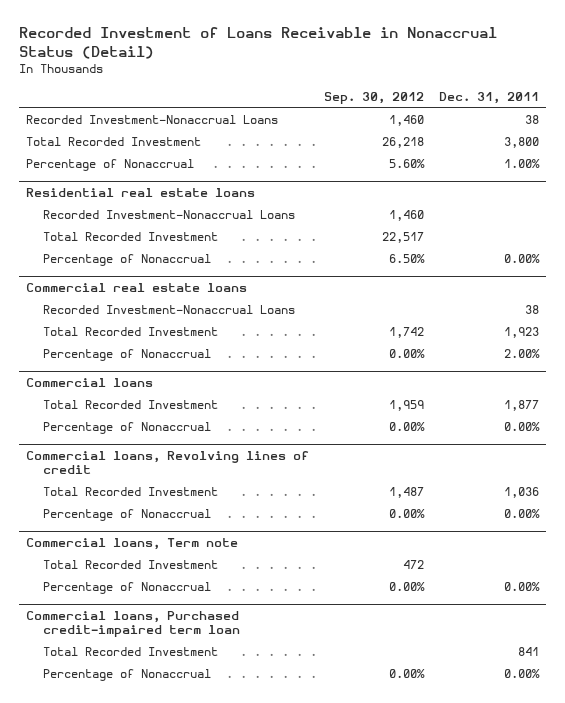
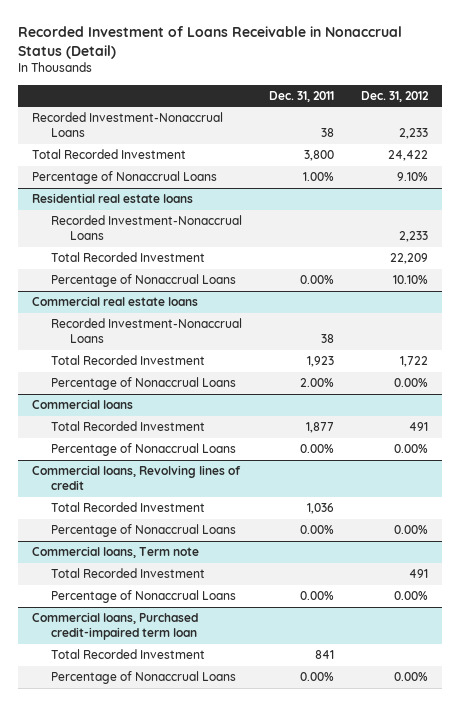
[323,91,424,104] Sep. 30, 2012 -> none
none -> [361,90,430,102] Dec. 31, 2012
[26,158,195,171] Percentage of Nonaccrual -> [31,171,217,185] Percentage of Nonaccrual Loans
[42,253,211,266] Percentage of Nonaccrual -> [50,274,236,288] Percentage of Nonaccrual Loans
[42,348,211,361] Percentage of Nonaccrual -> [50,377,236,391] Percentage of Nonaccrual Loans
[42,421,211,434] Percentage of Nonaccrual -> [50,443,236,457] Percentage of Nonaccrual Loans
[42,508,211,521] Percentage of Nonaccrual -> [50,524,236,538] Percentage of Nonaccrual Loans
[42,581,211,594] Percentage of Nonaccrual -> [50,590,236,604] Percentage of Nonaccrual Loans
[42,668,211,681] Percentage of Nonaccrual -> [50,671,236,685] Percentage of Nonaccrual Loans

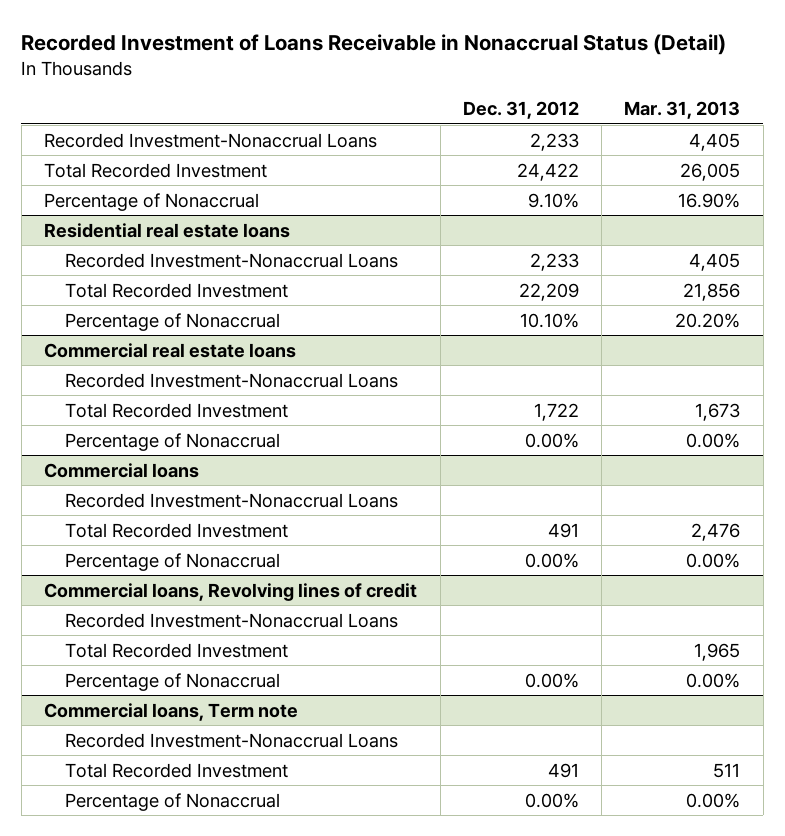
[269,90,335,102] Dec. 31, 2011 -> none
none -> [624,101,741,120] Mar. 31, 2013
[31,171,217,185] Percentage of Nonaccrual Loans -> [44,192,260,211] Percentage of Nonaccrual
[50,274,236,288] Percentage of Nonaccrual Loans -> [65,312,281,331] Percentage of Nonaccrual
[50,377,236,391] Percentage of Nonaccrual Loans -> [65,432,281,451] Percentage of Nonaccrual
none -> [65,492,399,508] Recorded Investment-Nonaccrual Loans
[50,443,236,457] Percentage of Nonaccrual Loans -> [65,552,281,571] Percentage of Nonaccrual
none -> [65,612,399,628] Recorded Investment-Nonaccrual Loans
[50,524,236,538] Percentage of Nonaccrual Loans -> [65,672,281,691] Percentage of Nonaccrual
none -> [65,732,399,748] Recorded Investment-Nonaccrual Loans
[31,612,198,641] Commercial loans, Purchased credit-impaired term loan -> none
[50,649,205,660] Total Recorded Investment -> none
[50,671,236,685] Percentage of Nonaccrual Loans -> none
[50,590,236,604] Percentage of Nonaccrual Loans -> [65,792,281,811] Percentage of Nonaccrual

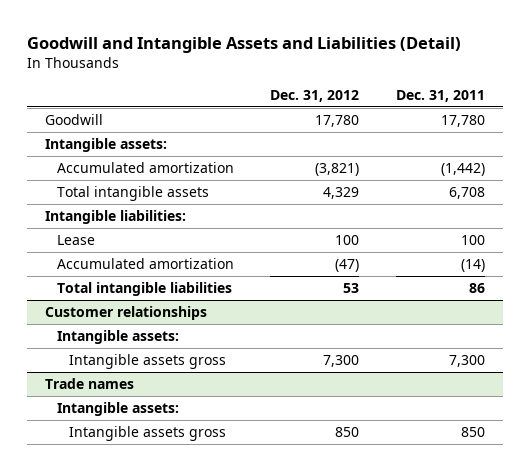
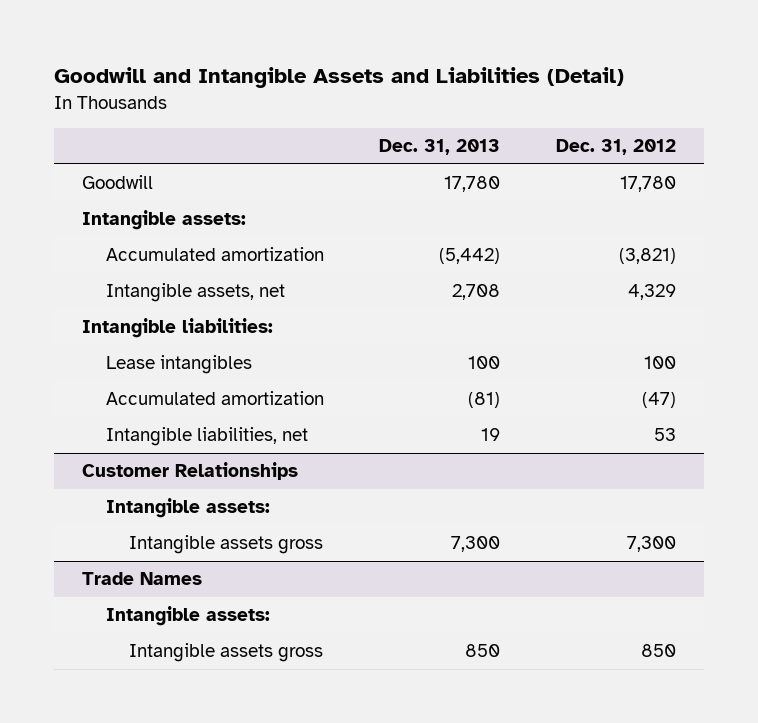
[395,89,485,102] Dec. 31, 2011 -> none
none -> [379,139,501,156] Dec. 31, 2013
[57,186,210,202] Total intangible assets -> [105,283,285,303] Intangible assets, net
[57,235,96,246] Lease -> [105,355,252,375] Lease intangibles
[57,282,233,297] Total intangible liabilities -> [105,427,308,447] Intangible liabilities, net
[45,306,208,321] Customer relationships -> [82,462,299,481] Customer Relationships
[45,378,135,390] Trade names -> [82,572,203,586] Trade Names

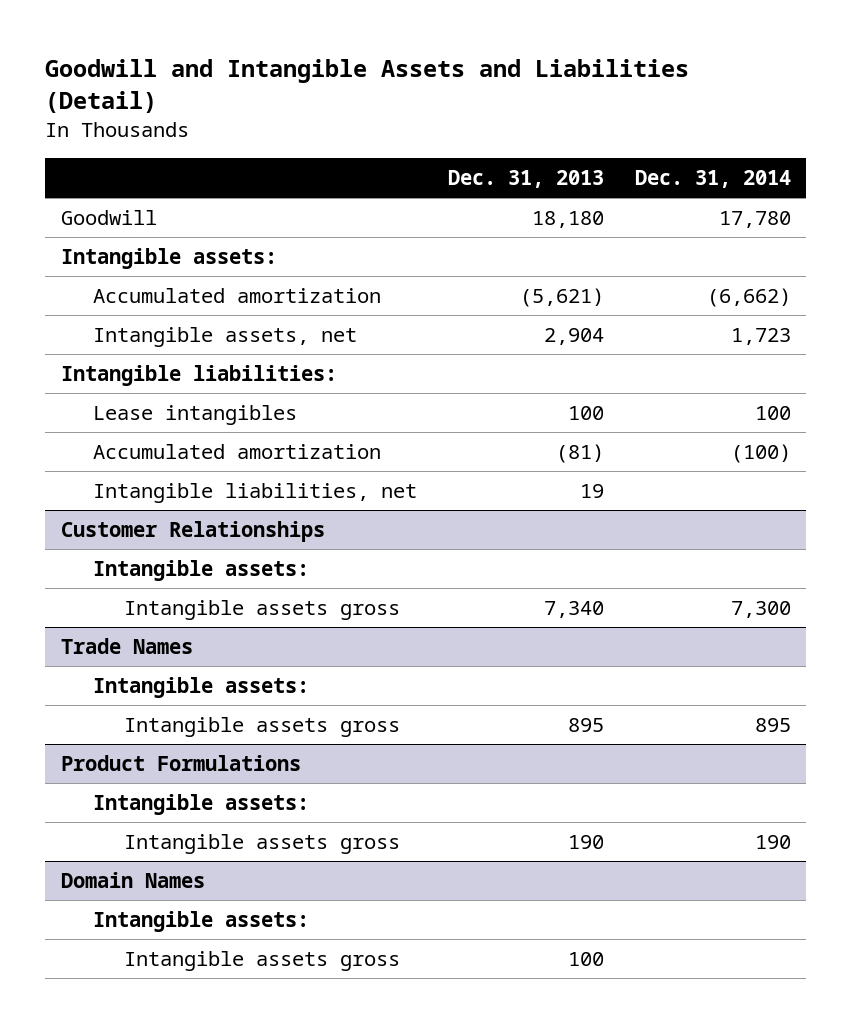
[556,139,677,156] Dec. 31, 2012 -> none
none -> [634,169,791,188] Dec. 31, 2014
[444,176,501,193] 17,780 -> [531,211,604,229] 18,180
[439,248,501,265] (5,442) -> [519,288,604,308] (5,621)
[452,284,501,301] 2,708 -> [543,328,604,346] 2,904
[451,536,501,553] 7,300 -> [543,601,604,619] 7,340
[465,644,501,658] 850 -> [567,718,604,733] 895
none -> [60,755,301,772] Product Formulations
none -> [92,794,309,816] Intangible assets:
none -> [124,834,401,855] Intangible assets gross
none -> [60,872,205,889] Domain Names
none -> [92,911,309,933] Intangible assets:
none -> [124,951,401,972] Intangible assets gross

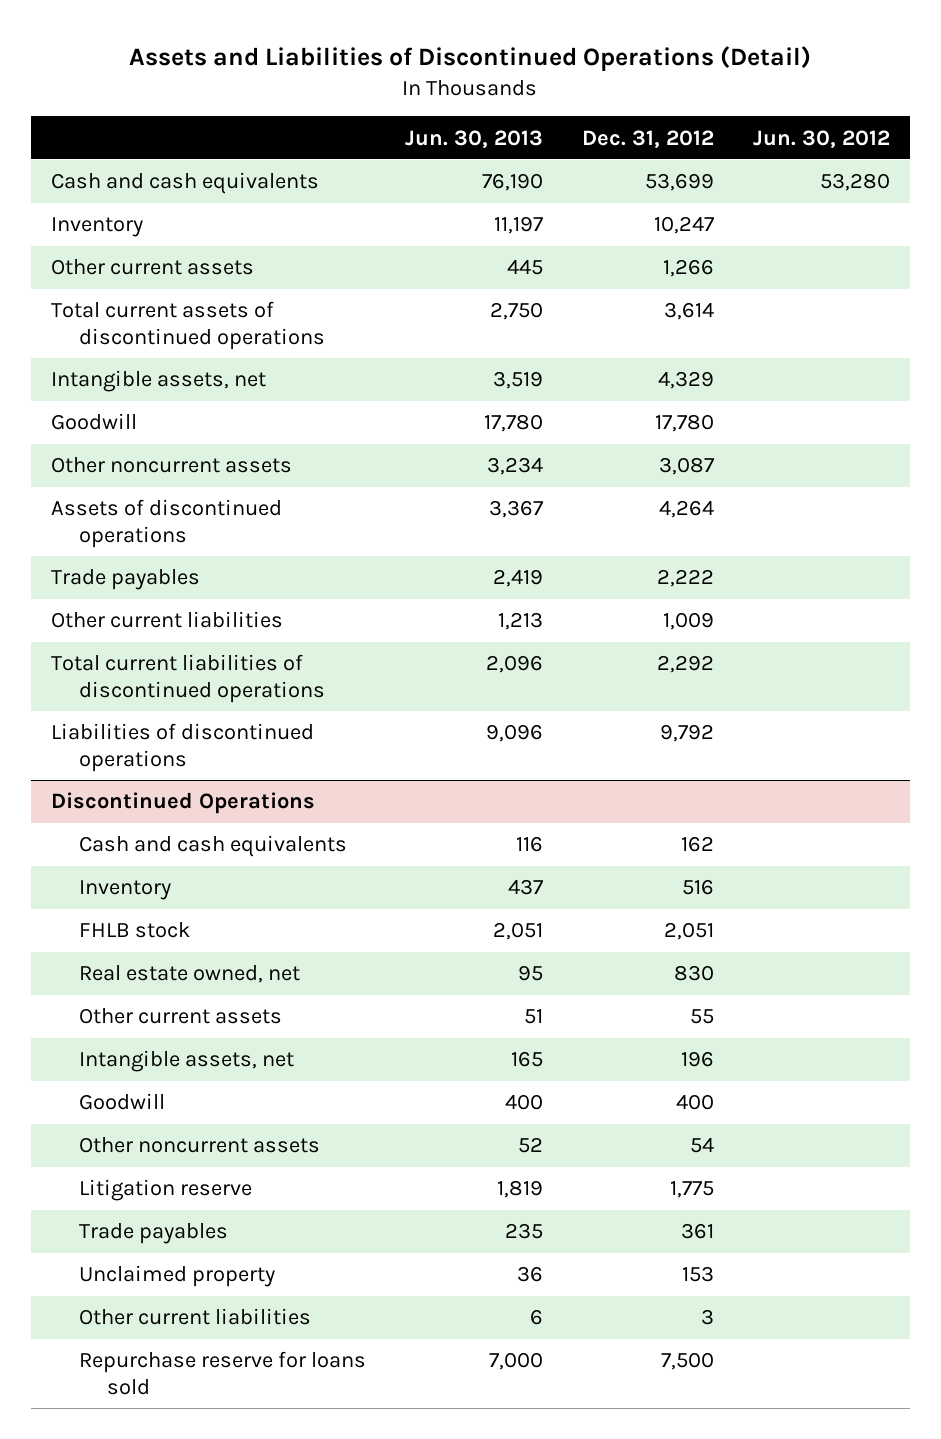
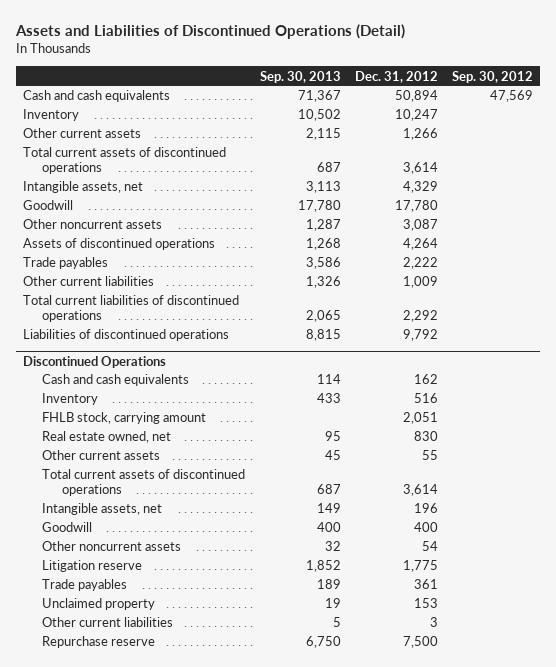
[404,129,543,148] Jun. 30, 2013 -> none
[753,129,891,148] Jun. 30, 2012 -> none
none -> [259,70,341,83] Sep. 30, 2013
none -> [451,70,533,83] Sep. 30, 2012
[644,173,714,192] 53,699 -> [394,90,438,103] 50,894
[78,922,190,939] FHLB stock -> [42,412,207,425] FHLB stock, carrying amount
none -> [42,469,246,497] Total current assets of discontinued operations
[78,1351,366,1395] Repurchase reserve for loans sold -> [42,636,156,649] Repurchase reserve

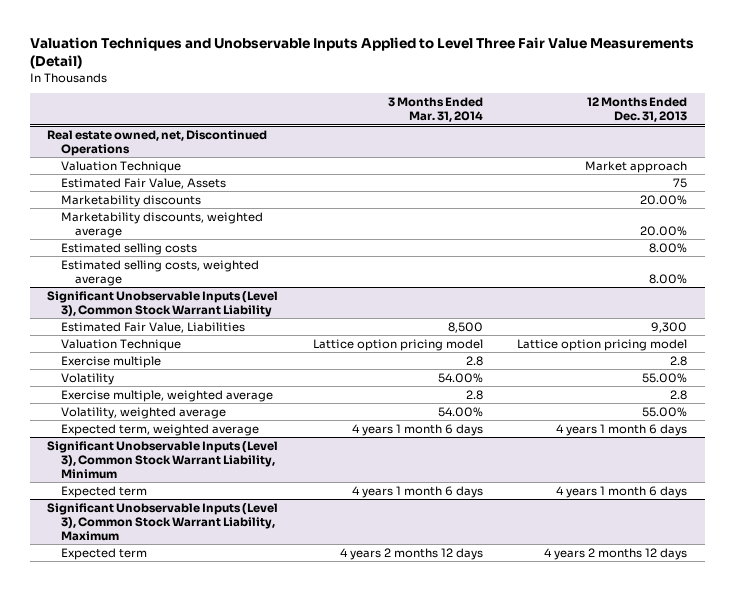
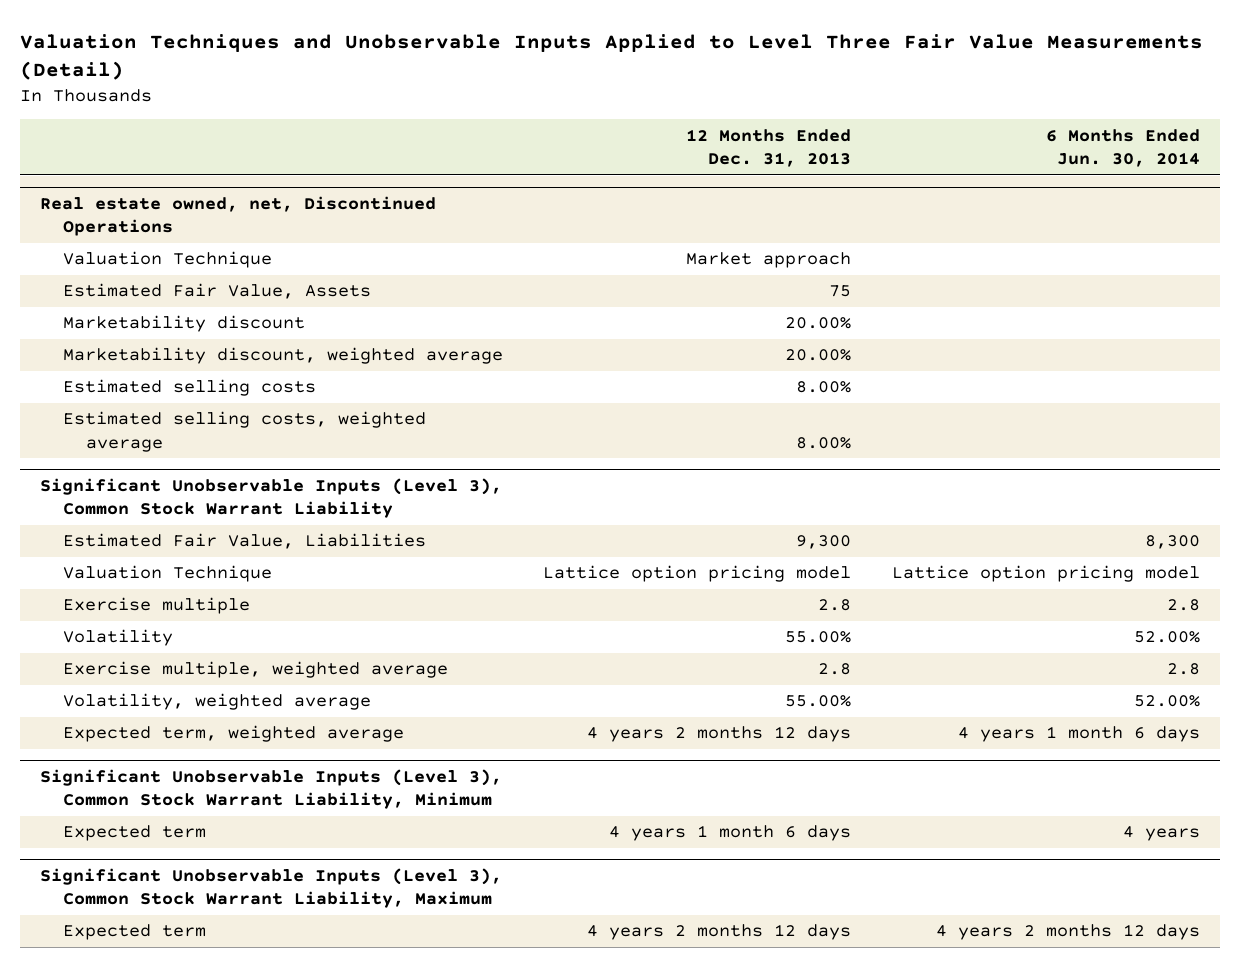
[387,97,483,123] 3 Months Ended Mar. 31, 2014 -> none
none -> [1045,128,1200,168] 6 Months Ended Jun. 30, 2014
[61,194,202,207] Marketability discounts -> [62,315,305,333] Marketability discount
[61,211,264,238] Marketability discounts, weighted average -> [62,347,503,365] Marketability discount, weighted average
[556,423,688,436] 4 years 1 month 6 days -> [587,726,852,743] 4 years 2 months 12 days

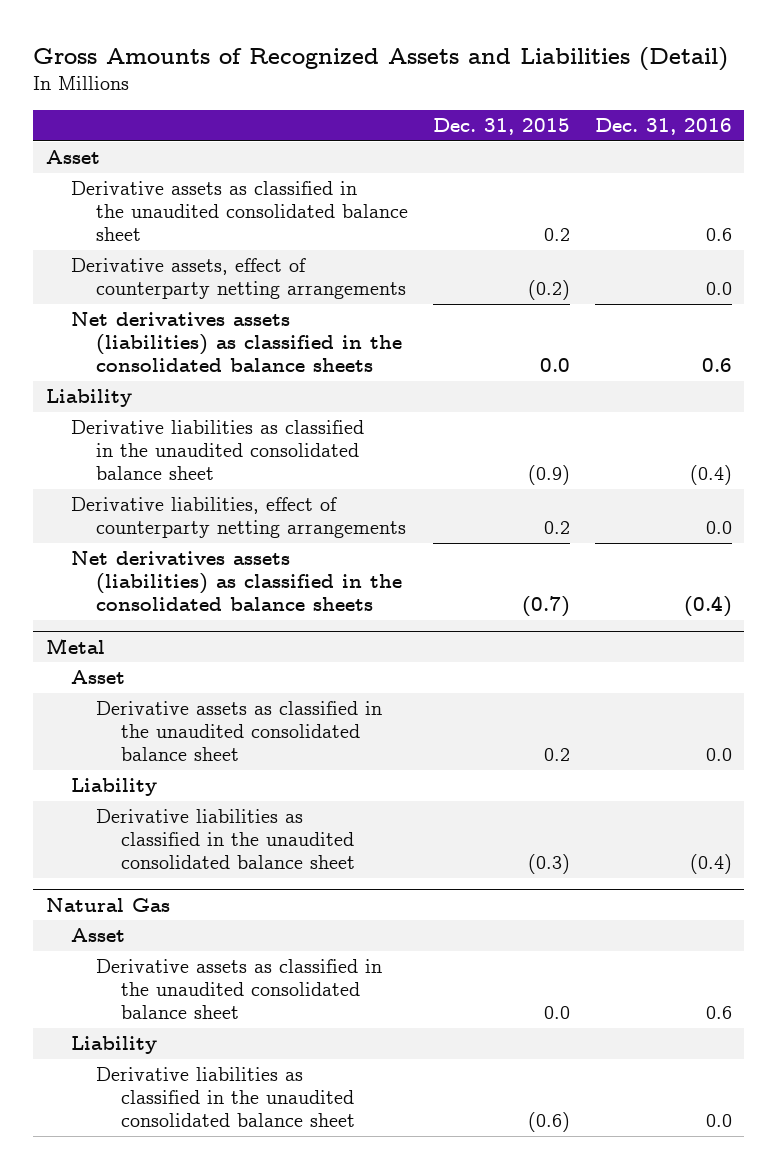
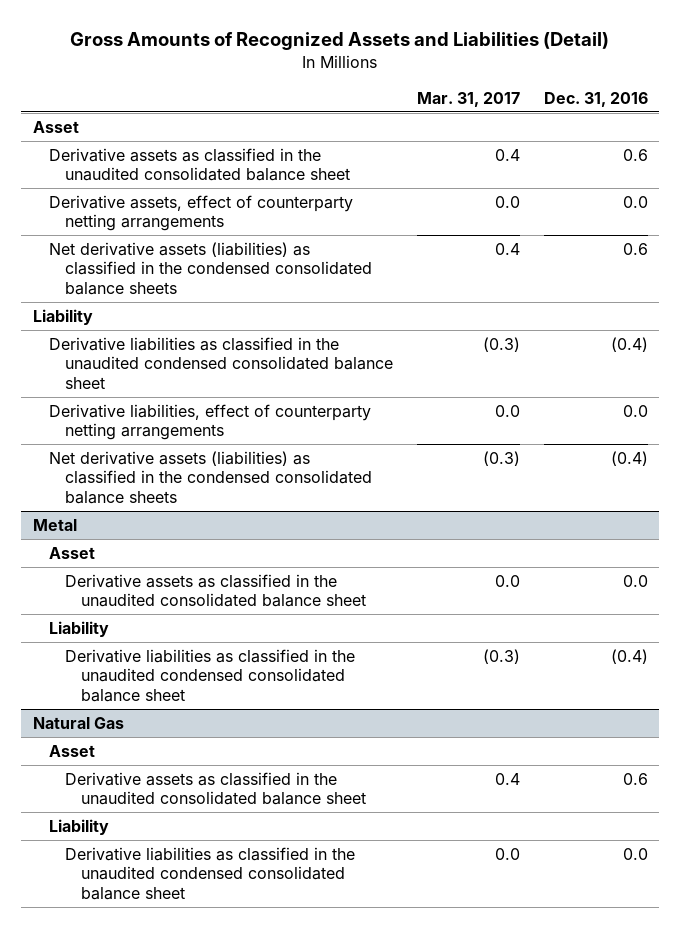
[432,118,570,136] Dec. 31, 2015 -> none
none -> [416,91,520,107] Mar. 31, 2017
[70,312,402,373] Net derivatives assets (liabilities) as classified in the consolidated balance sheets -> [48,241,373,295] Net derivative assets (liabilities) as classified in the condensed consolidated balance sheets
[70,420,364,481] Derivative liabilities as classified in the unaudited consolidated balance sheet -> [48,336,394,389] Derivative liabilities as classified in the unaudited condensed consolidated balance sheet
[70,551,402,612] Net derivatives assets (liabilities) as classified in the consolidated balance sheets -> [48,450,373,504] Net derivative assets (liabilities) as classified in the condensed consolidated balance sheets
[95,809,355,870] Derivative liabilities as classified in the unaudited consolidated balance sheet -> [65,648,356,702] Derivative liabilities as classified in the unaudited condensed consolidated balance sheet
[95,1067,355,1128] Derivative liabilities as classified in the unaudited consolidated balance sheet -> [65,846,356,900] Derivative liabilities as classified in the unaudited condensed consolidated balance sheet

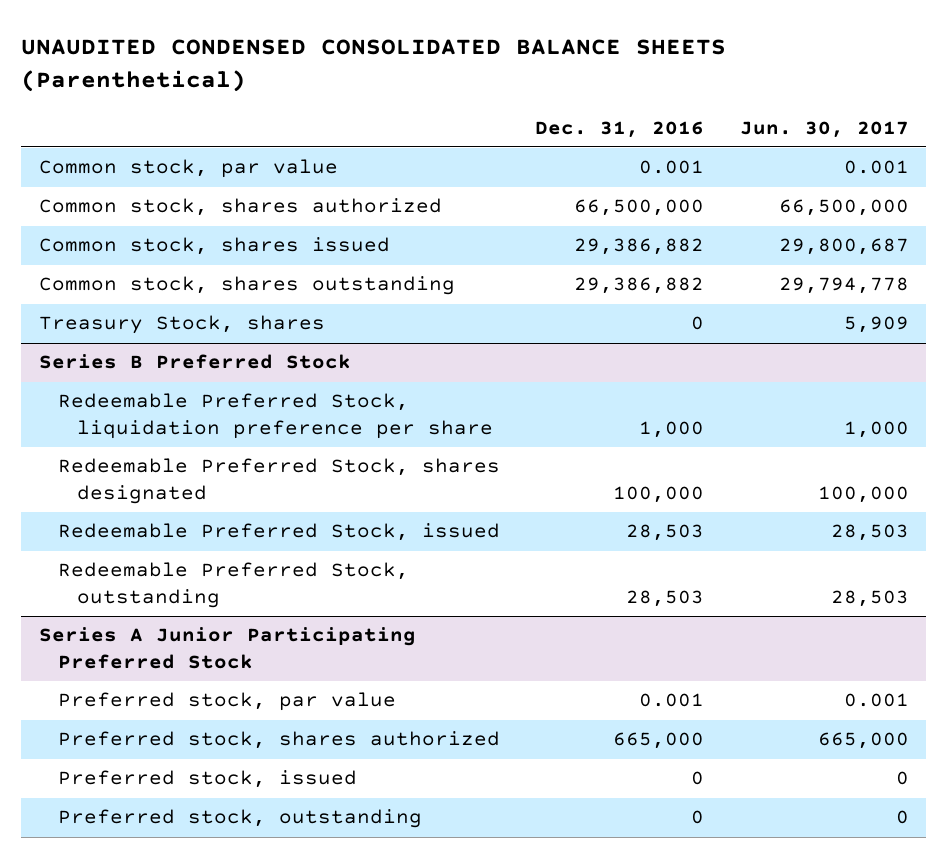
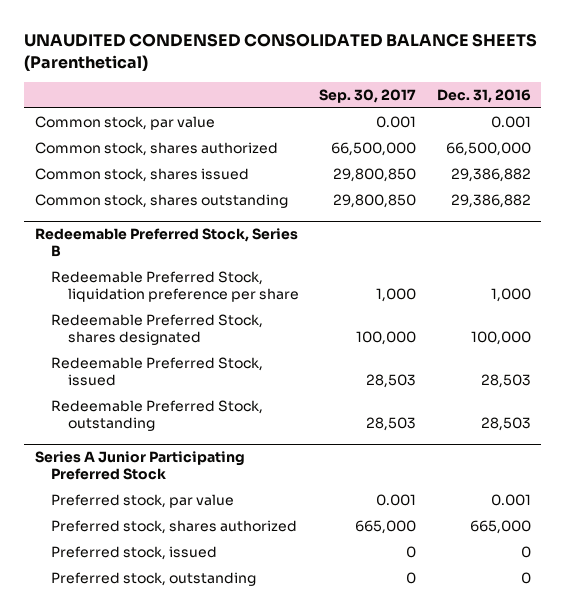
[739,120,909,138] Jun. 30, 2017 -> none
none -> [319,88,417,103] Sep. 30, 2017
[39,315,326,335] Treasury Stock, shares -> none
[39,354,352,370] Series B Preferred Stock -> [34,228,298,258] Redeemable Preferred Stock, Series B

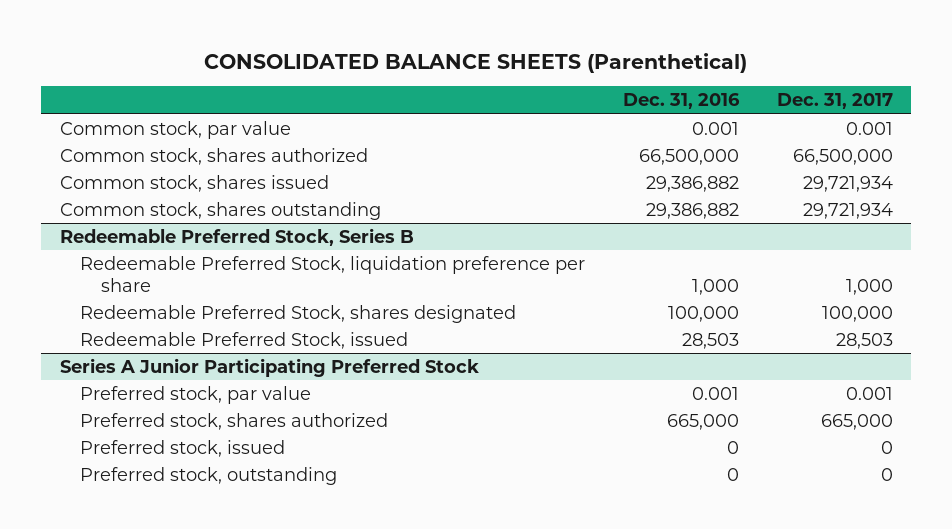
[24,33,538,71] UNAUDITED CONDENSED CONSOLIDATED BALANCE SHEETS (Parenthetical) -> [204,52,748,73] CONSOLIDATED BALANCE SHEETS (Parenthetical)
[319,88,417,103] Sep. 30, 2017 -> none
none -> [776,93,893,110] Dec. 31, 2017
[51,400,264,431] Redeemable Preferred Stock, outstanding -> none

